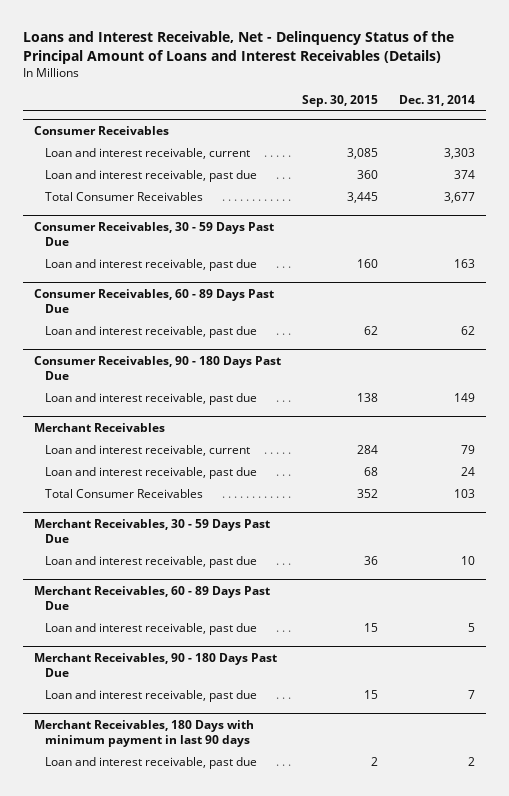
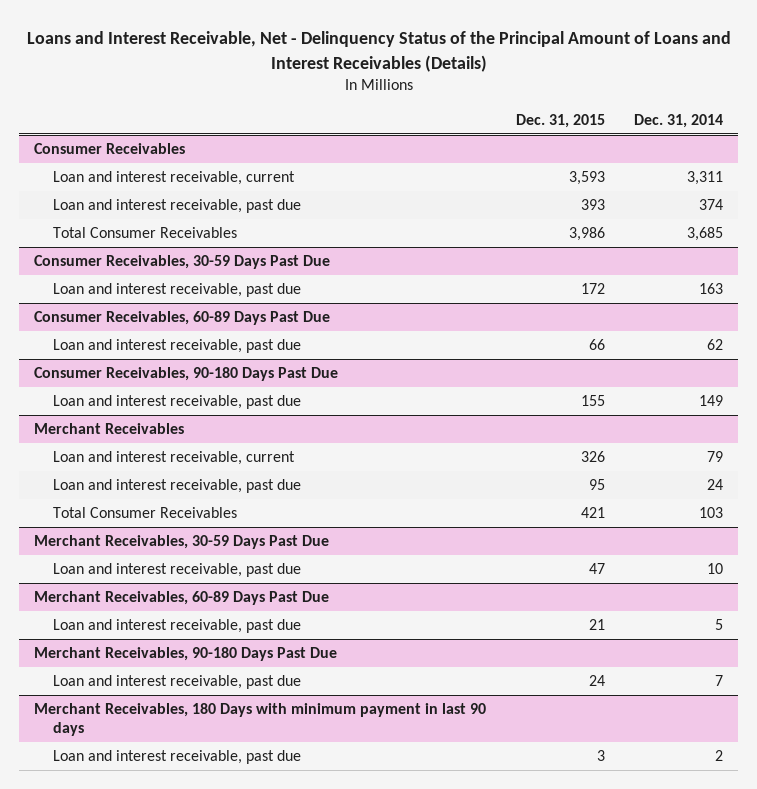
[301,94,378,107] Sep. 30, 2015 -> none
none -> [515,113,605,128] Dec. 31, 2015
[444,148,476,160] 3,303 -> [687,171,724,186] 3,311
[444,192,476,204] 3,677 -> [687,227,724,242] 3,685
[33,221,274,246] Consumer Receivables, 30 - 59 Days Past Due -> [34,255,331,270] Consumer Receivables, 30-59 Days Past Due
[33,288,274,313] Consumer Receivables, 60 - 89 Days Past Due -> [34,311,331,326] Consumer Receivables, 60-89 Days Past Due
[33,355,281,380] Consumer Receivables, 90 - 180 Days Past Due -> [34,367,339,382] Consumer Receivables, 90-180 Days Past Due
[33,518,270,543] Merchant Receivables, 30 - 59 Days Past Due -> [34,535,330,550] Merchant Receivables, 30-59 Days Past Due
[33,585,270,610] Merchant Receivables, 60 - 89 Days Past Due -> [34,591,330,606] Merchant Receivables, 60-89 Days Past Due
[33,652,277,677] Merchant Receivables, 90 - 180 Days Past Due -> [34,647,338,662] Merchant Receivables, 90-180 Days Past Due

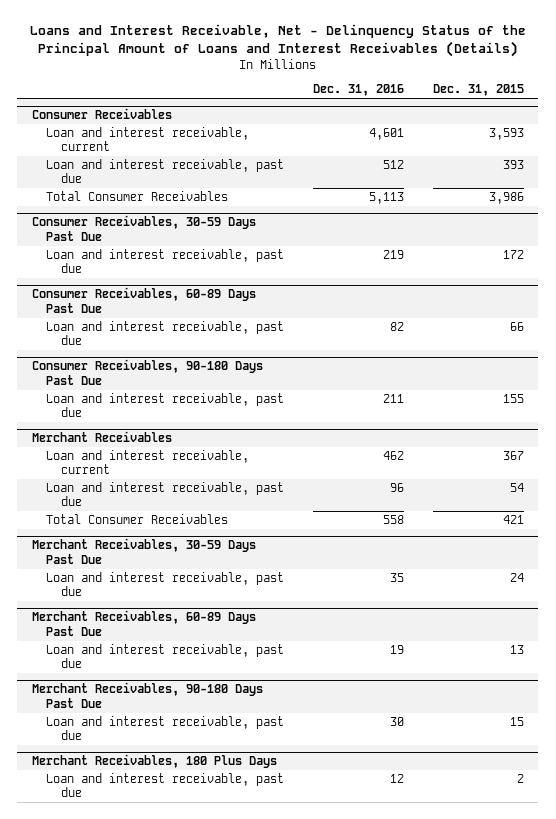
[634,113,724,128] Dec. 31, 2014 -> none
none -> [313,84,405,97] Dec. 31, 2016
[580,451,605,463] 326 -> [502,450,524,460] 367
[588,479,605,491] 95 -> [509,482,524,492] 54
[588,563,605,575] 47 -> [509,572,524,582] 24
[588,619,605,631] 21 -> [509,644,524,654] 13
[34,703,487,737] Merchant Receivables, 180 Days with minimum payment in last 90 days -> none
[588,675,605,687] 24 -> [509,716,524,726] 15
none -> [31,754,277,769] Merchant Receivables, 180 Plus Days
[596,750,605,762] 3 -> [516,773,524,783] 2

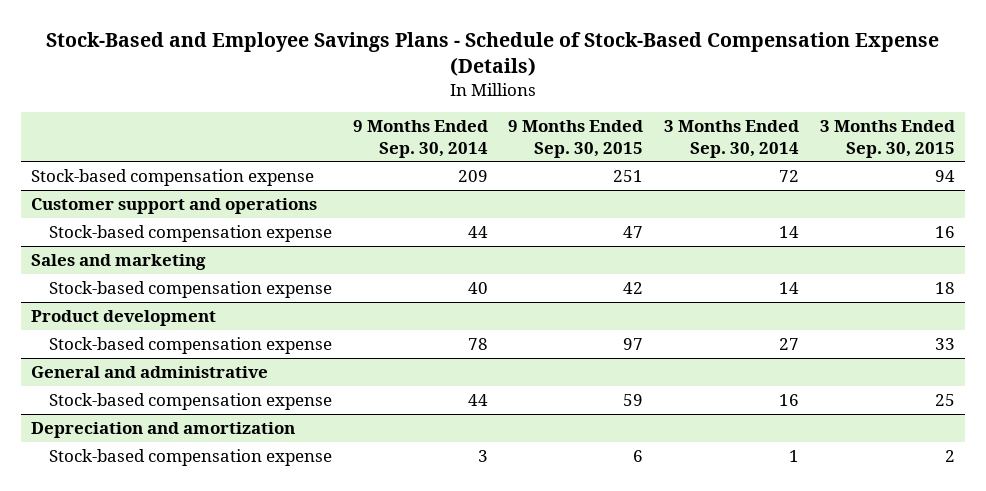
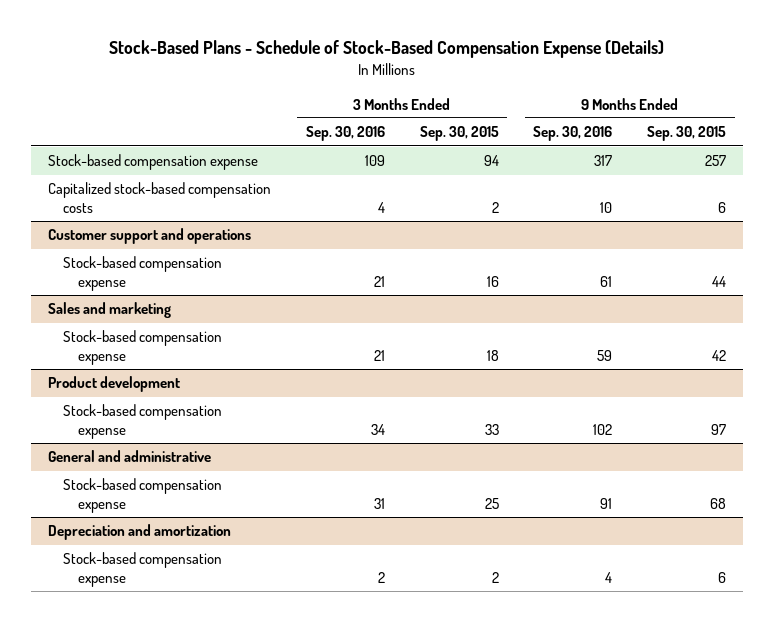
[46,31,940,76] Stock-Based and Employee Savings Plans - Schedule of Stock-Based Compensation Expense (Details) -> [109,40,665,59] Stock-Based Plans - Schedule of Stock-Based Compensation Expense (Details)
[352,120,488,158] 9 Months Ended Sep. 30, 2014 -> none
[664,120,800,158] 3 Months Ended Sep. 30, 2014 -> none
none -> [305,126,385,142] Sep. 30, 2016
none -> [533,126,613,142] Sep. 30, 2016
[613,169,644,182] 251 -> [705,155,727,167] 257
none -> [48,182,272,214] Capitalized stock-based compensation costs
[623,225,644,238] 47 -> [712,276,727,288] 44
[623,393,644,406] 59 -> [710,498,727,510] 68

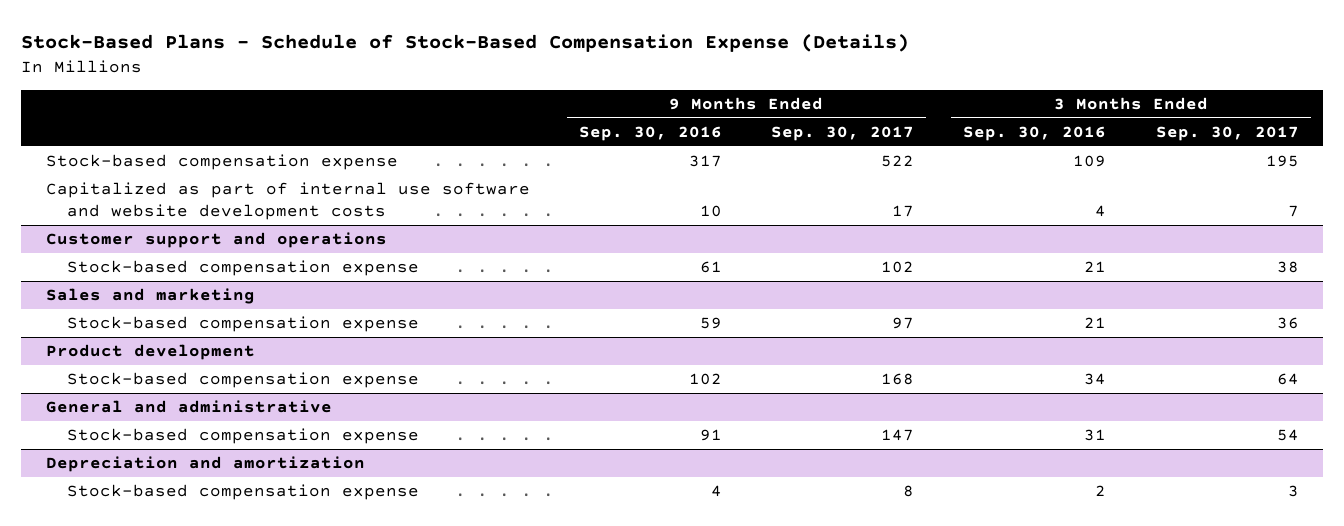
[419,126,499,142] Sep. 30, 2015 -> none
[647,126,727,142] Sep. 30, 2015 -> none
none -> [771,125,915,141] Sep. 30, 2017
none -> [1155,125,1299,141] Sep. 30, 2017
[48,182,272,214] Capitalized stock-based compensation costs -> [45,182,530,221] Capitalized as part of internal use software and website development costs

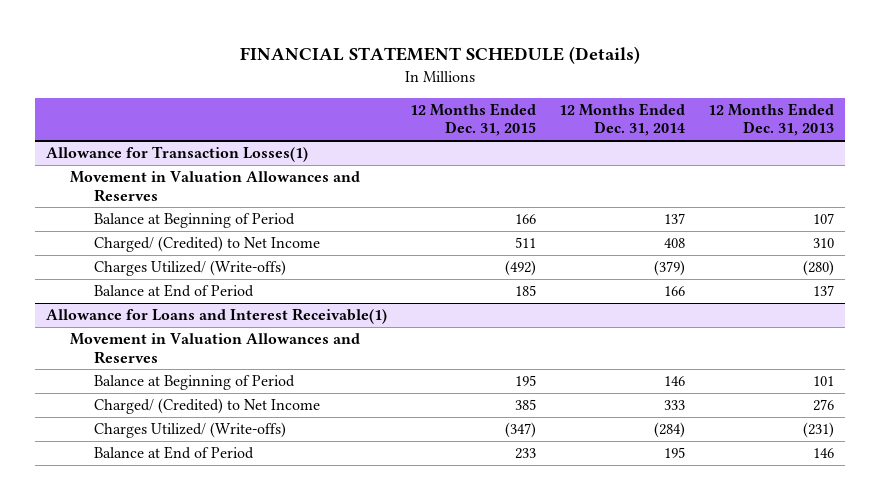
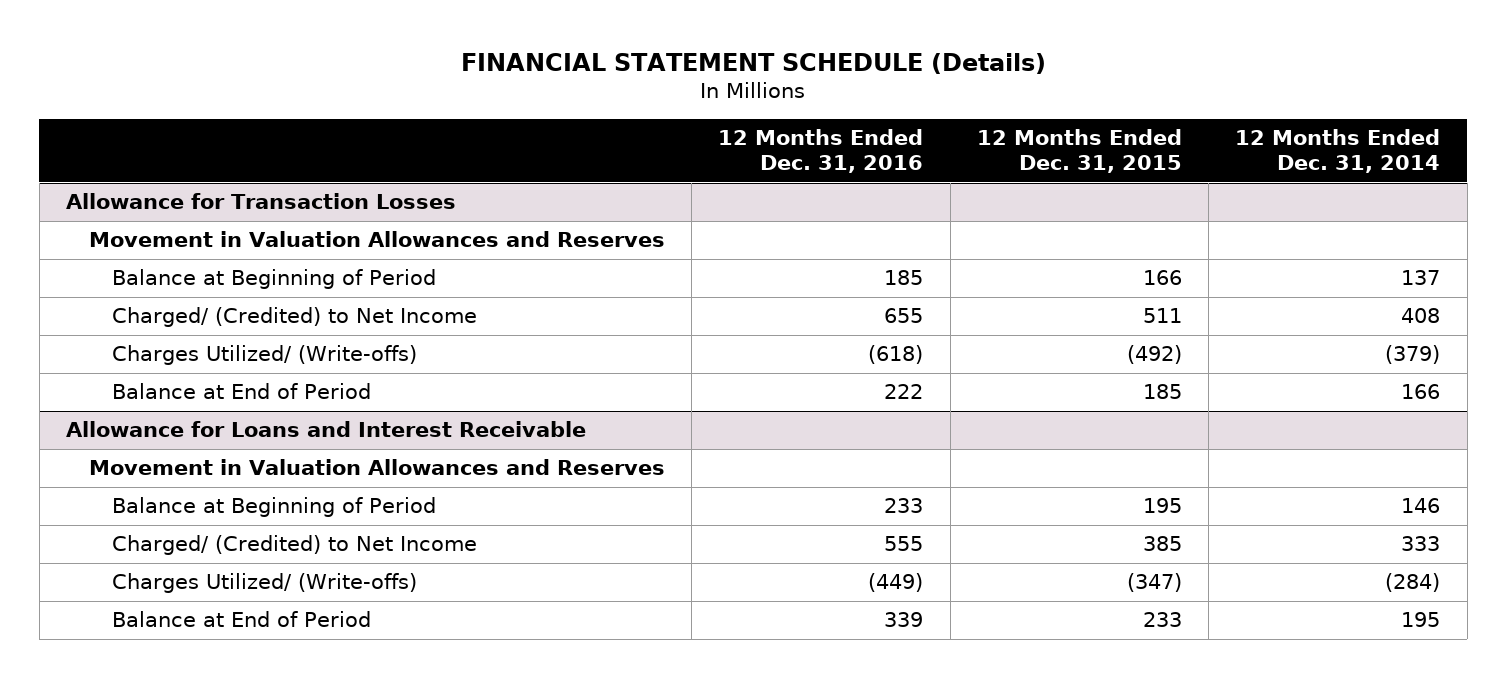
[707,102,834,137] 12 Months Ended Dec. 31, 2013 -> none
none -> [718,129,924,174] 12 Months Ended Dec. 31, 2016
[46,146,309,163] Allowance for Transaction Losses(1) -> [65,193,456,210] Allowance for Transaction Losses
[46,308,388,325] Allowance for Loans and Interest Receivable(1) -> [65,421,586,438] Allowance for Loans and Interest Receivable

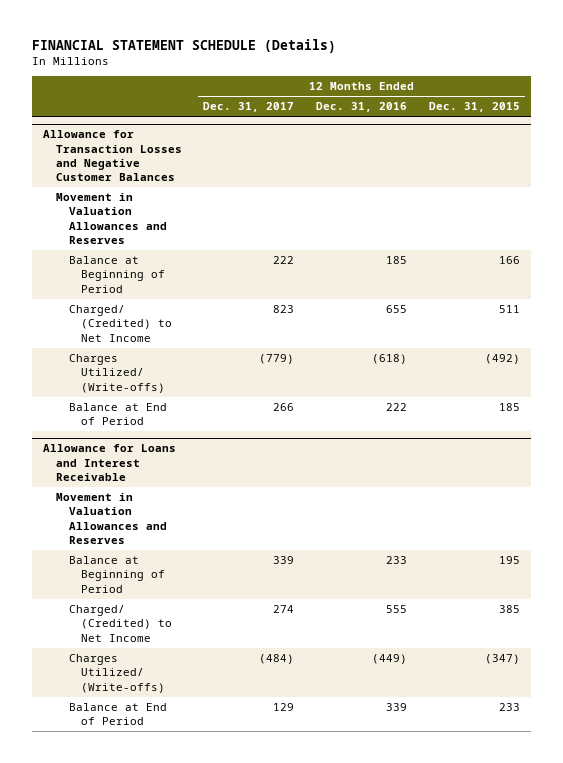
[1235,129,1441,174] 12 Months Ended Dec. 31, 2014 -> none
none -> [203,102,295,113] Dec. 31, 2017
[65,193,456,210] Allowance for Transaction Losses -> [43,130,182,182] Allowance for Transaction Losses and Negative Customer Balances

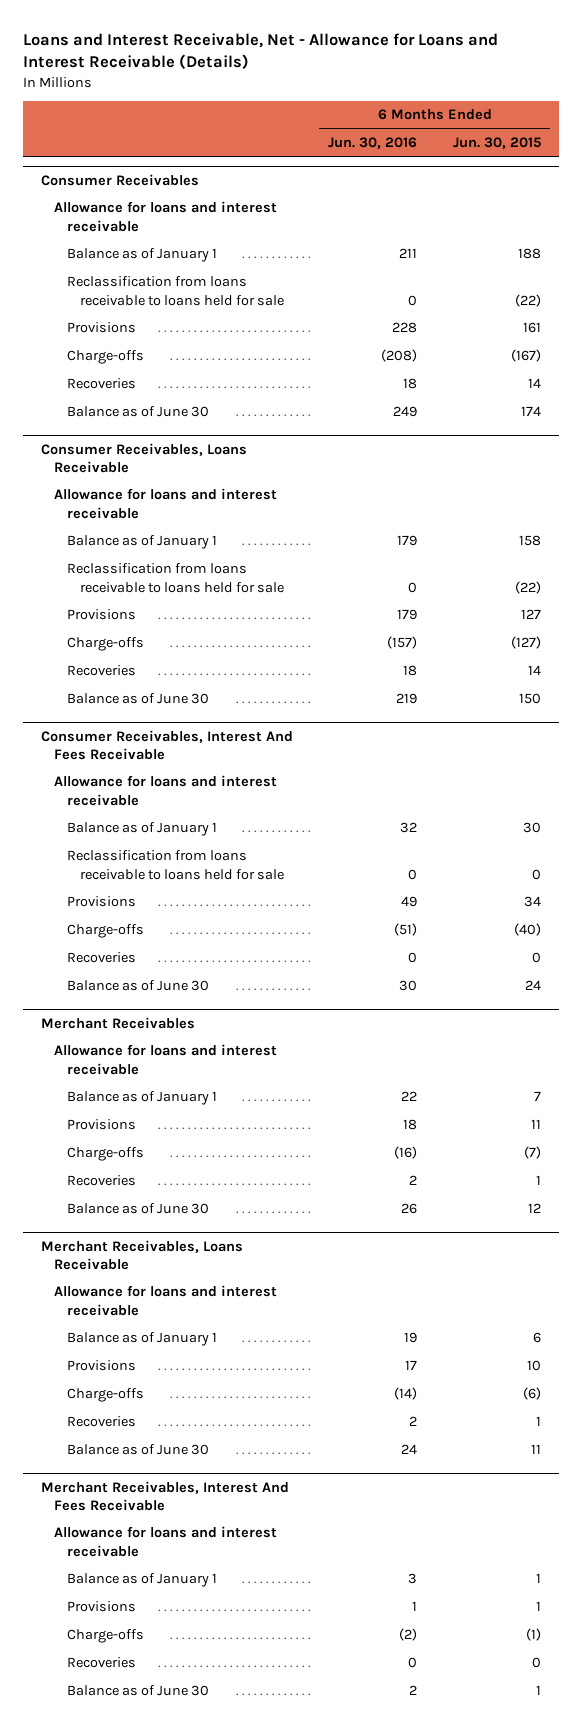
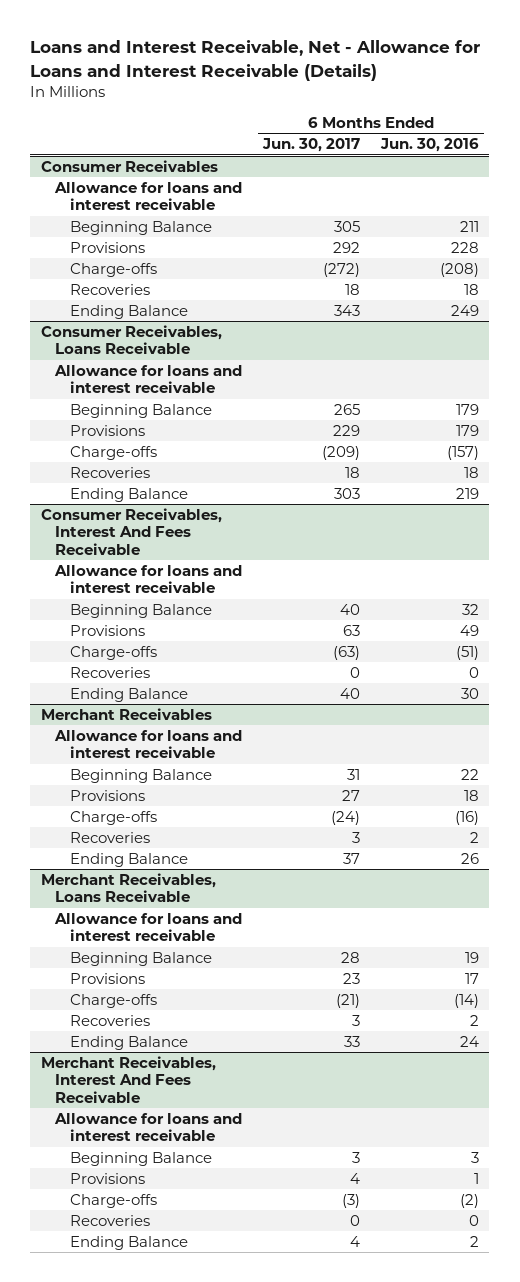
[452,137,541,150] Jun. 30, 2015 -> none
none -> [262,138,361,153] Jun. 30, 2017
[66,276,285,306] Reclassification from loans receivable to loans held for sale -> none
[66,248,217,263] Balance as of January 1 -> [70,220,213,235] Beginning Balance
[66,406,209,418] Balance as of June 30 -> [70,304,189,319] Ending Balance
[66,563,285,593] Reclassification from loans receivable to loans held for sale -> none
[66,535,217,550] Balance as of January 1 -> [70,403,213,418] Beginning Balance
[66,693,209,705] Balance as of June 30 -> [70,487,189,502] Ending Balance
[66,850,285,880] Reclassification from loans receivable to loans held for sale -> none
[66,822,217,837] Balance as of January 1 -> [70,603,213,618] Beginning Balance
[66,980,209,992] Balance as of June 30 -> [70,687,189,702] Ending Balance
[66,1091,217,1106] Balance as of January 1 -> [70,768,213,783] Beginning Balance
[66,1203,209,1215] Balance as of June 30 -> [70,852,189,867] Ending Balance
[66,1332,217,1347] Balance as of January 1 -> [70,951,213,966] Beginning Balance
[66,1444,209,1456] Balance as of June 30 -> [70,1035,189,1050] Ending Balance
[66,1573,217,1588] Balance as of January 1 -> [70,1151,213,1166] Beginning Balance
[66,1685,209,1697] Balance as of June 30 -> [70,1235,189,1250] Ending Balance

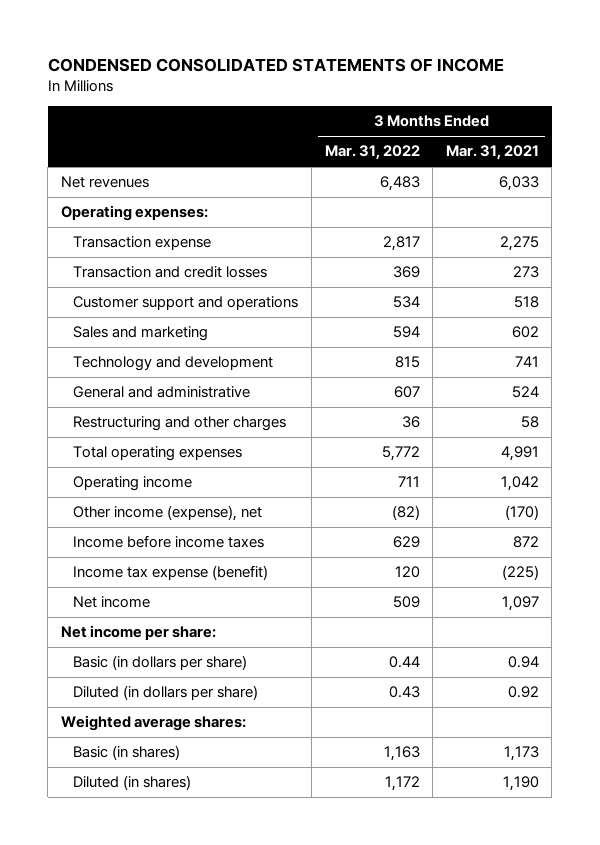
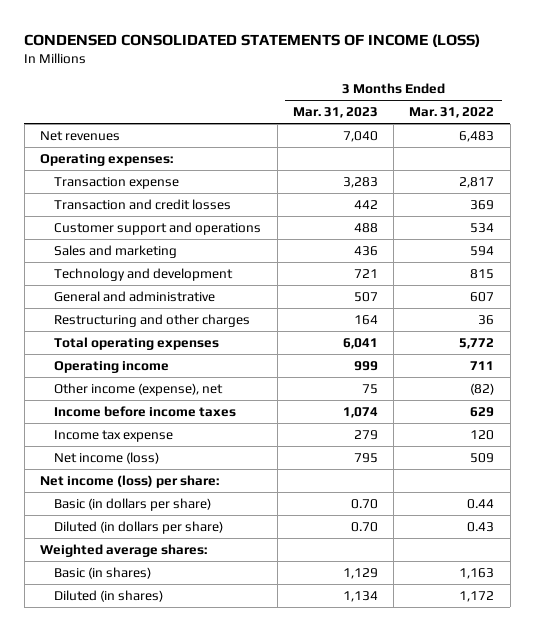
[47,57,504,72] CONDENSED CONSOLIDATED STATEMENTS OF INCOME -> [24,34,481,48] CONDENSED CONSOLIDATED STATEMENTS OF INCOME (LOSS)
[445,145,539,161] Mar. 31, 2021 -> none
none -> [292,107,378,119] Mar. 31, 2023
[73,565,269,581] Income tax expense (benefit) -> [54,429,174,442] Income tax expense
[73,596,151,609] Net income -> [54,451,160,464] Net income (loss)
[60,625,216,641] Net income per share: -> [39,474,219,488] Net income (loss) per share:

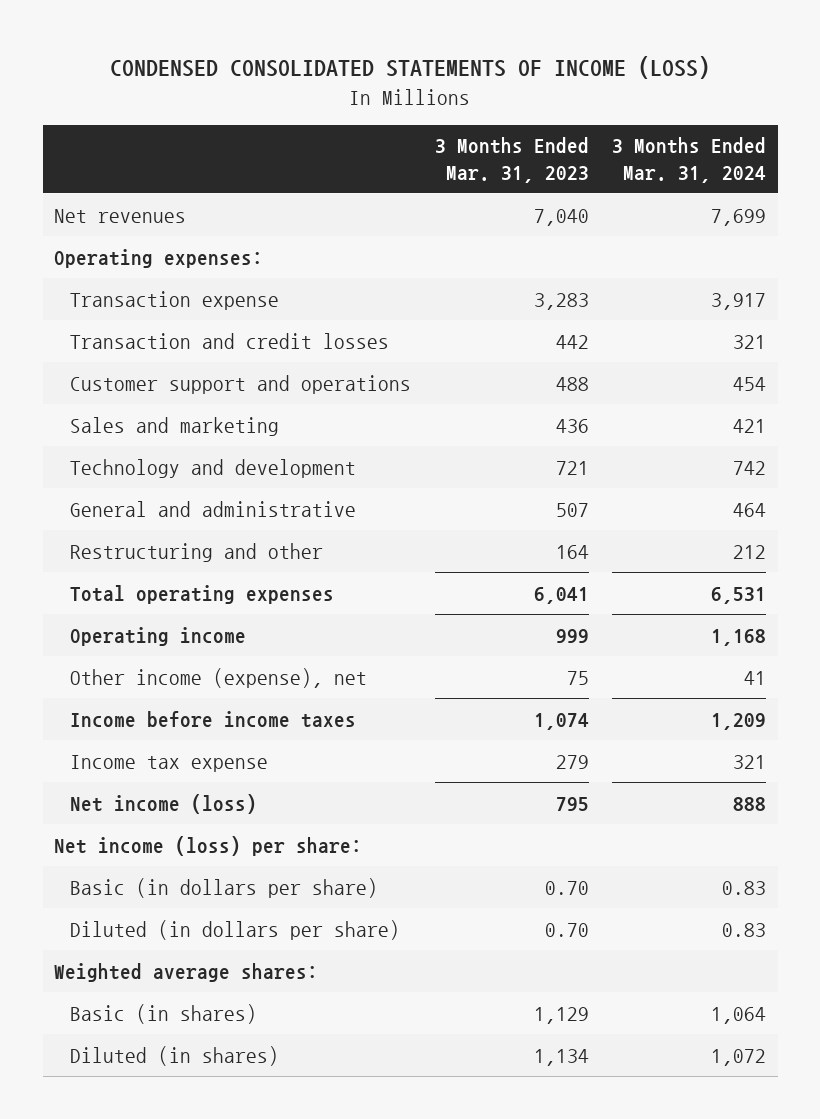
[409,107,495,119] Mar. 31, 2022 -> none
none -> [611,137,766,183] 3 Months Ended Mar. 31, 2024
[54,313,251,327] Restructuring and other charges -> [70,542,324,562] Restructuring and other

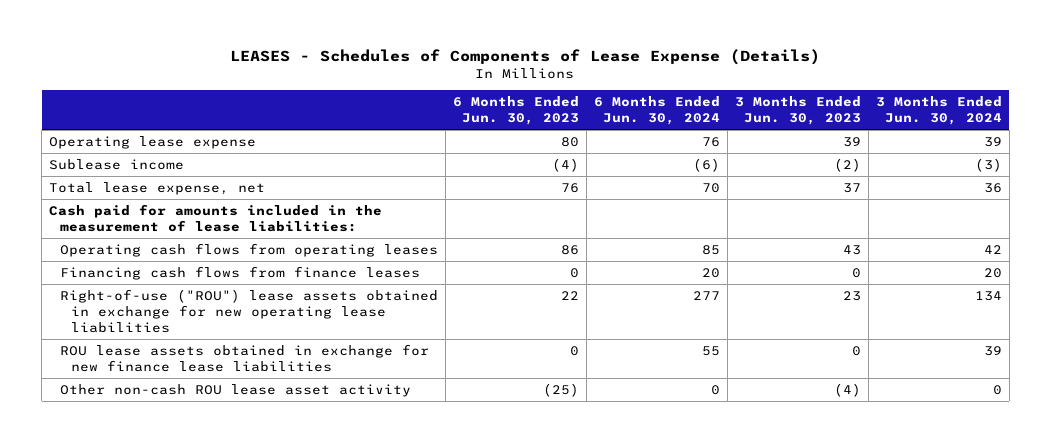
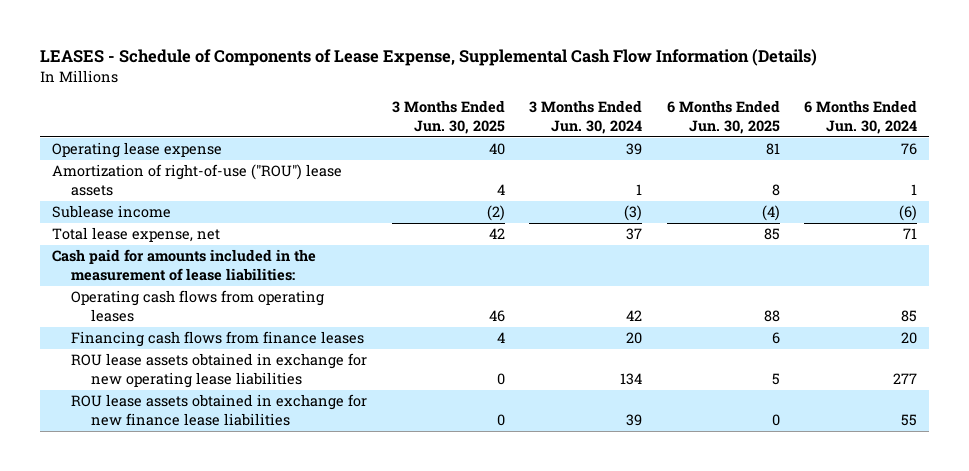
[230,48,821,65] LEASES - Schedules of Components of Lease Expense (Details) -> [39,49,817,67] LEASES - Schedule of Components of Lease Expense, Supplemental Cash Flow Information (Details)
[452,96,579,125] 6 Months Ended Jun. 30, 2023 -> none
[734,96,861,125] 3 Months Ended Jun. 30, 2023 -> none
none -> [391,100,505,134] 3 Months Ended Jun. 30, 2025
none -> [666,100,780,134] 6 Months Ended Jun. 30, 2025
none -> [51,164,342,196] Amortization of right-of-use ("ROU") lease assets
[701,182,720,193] 70 -> [902,228,917,240] 71
[983,182,1002,193] 36 -> [626,228,643,241] 37
[59,288,438,333] Right-of-use ("ROU") lease assets obtained in exchange for new operating lease liabilities -> [71,353,368,388] ROU lease assets obtained in exchange for new operating lease liabilities
[59,383,411,397] Other non-cash ROU lease asset activity -> none

